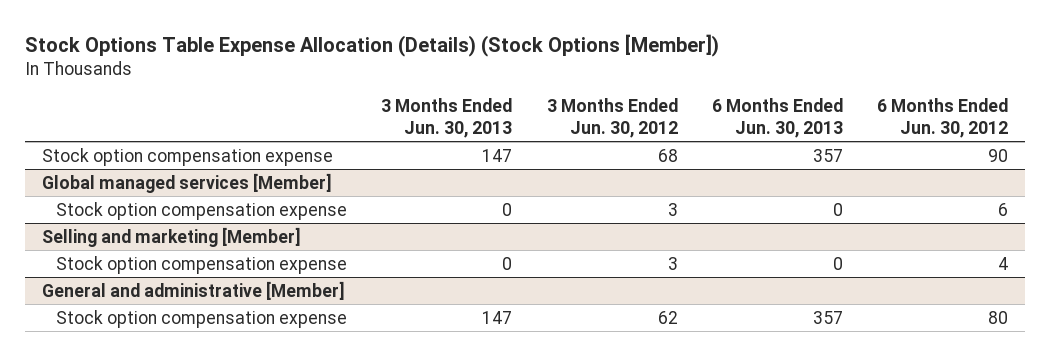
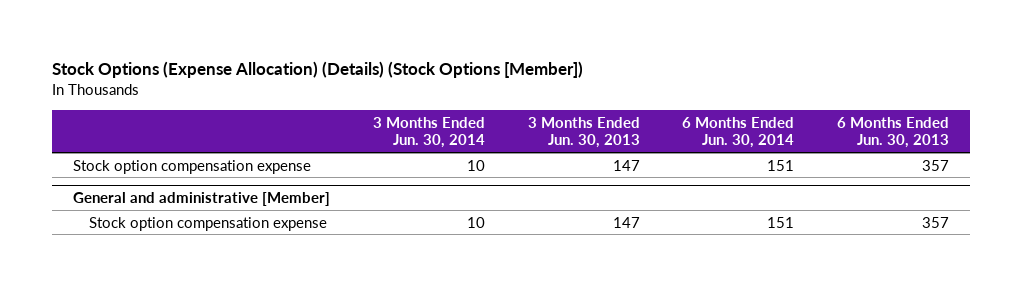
[24,33,719,57] Stock Options Table Expense Allocation (Details) (Stock Options [Member]) -> [51,60,583,78] Stock Options (Expense Allocation) (Details) (Stock Options [Member])
[546,98,678,138] 3 Months Ended Jun. 30, 2012 -> none
[877,98,1009,138] 6 Months Ended Jun. 30, 2012 -> none
none -> [372,116,485,149] 3 Months Ended Jun. 30, 2014
none -> [682,116,795,149] 6 Months Ended Jun. 30, 2014
[42,172,333,193] Global managed services [Member] -> none
[56,201,348,220] Stock option compensation expense -> none
[42,226,302,247] Selling and marketing [Member] -> none
[56,255,348,274] Stock option compensation expense -> none

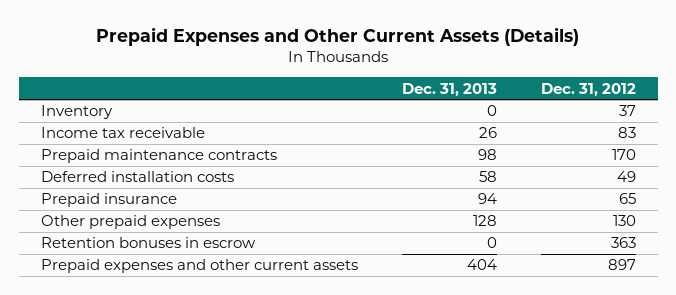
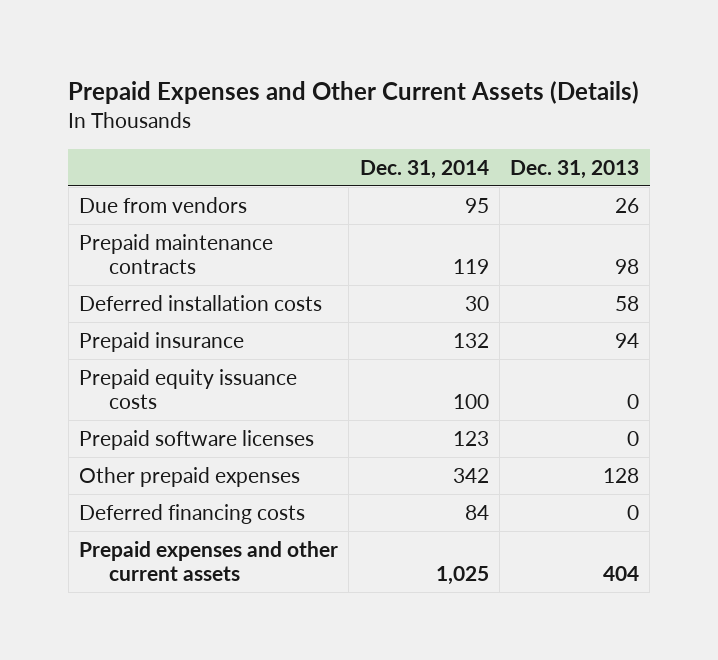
[540,82,636,97] Dec. 31, 2012 -> none
none -> [359,159,489,179] Dec. 31, 2014
[40,105,113,120] Inventory -> none
[40,127,205,139] Income tax receivable -> [79,196,248,213] Due from vendors
none -> [79,368,298,410] Prepaid equity issuance costs
none -> [79,429,315,450] Prepaid software licenses
[40,237,256,249] Retention bonuses in escrow -> [79,503,306,524] Deferred financing costs

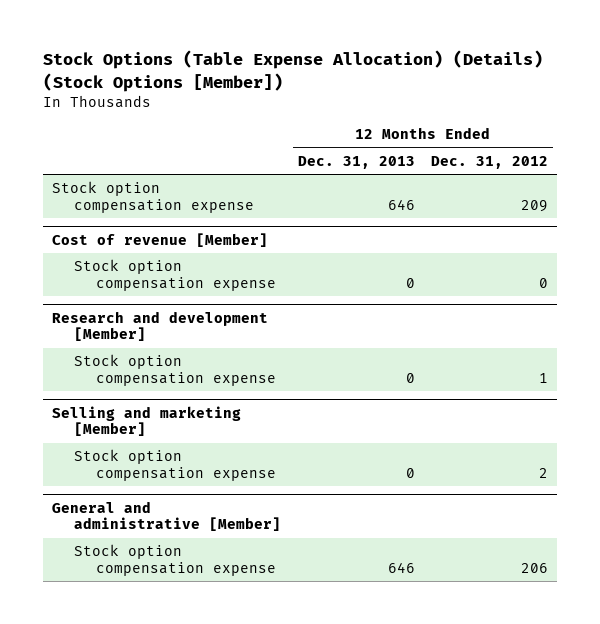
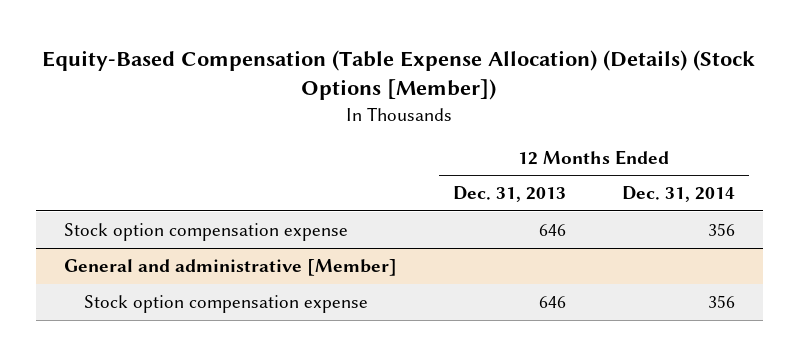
[43,50,544,92] Stock Options (Table Expense Allocation) (Details) (Stock Options [Member]) -> [42,49,756,101] Equity-Based Compensation (Table Expense Allocation) (Details) (Stock Options [Member])
[431,155,549,169] Dec. 31, 2012 -> none
none -> [622,186,736,203] Dec. 31, 2014
[51,232,268,247] Cost of revenue [Member] -> none
[73,259,276,292] Stock option compensation expense -> none
[51,310,268,342] Research and development [Member] -> none
[73,354,276,387] Stock option compensation expense -> none
[51,405,241,437] Selling and marketing [Member] -> none
[73,449,276,482] Stock option compensation expense -> none

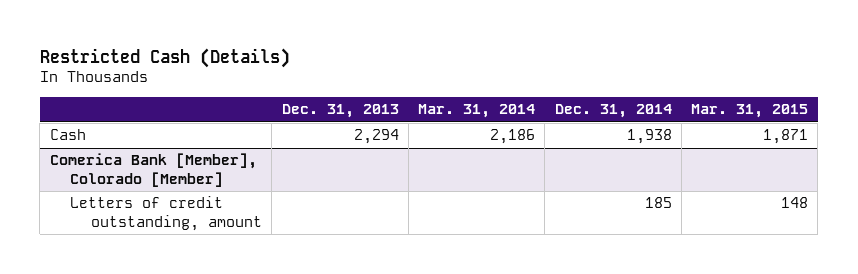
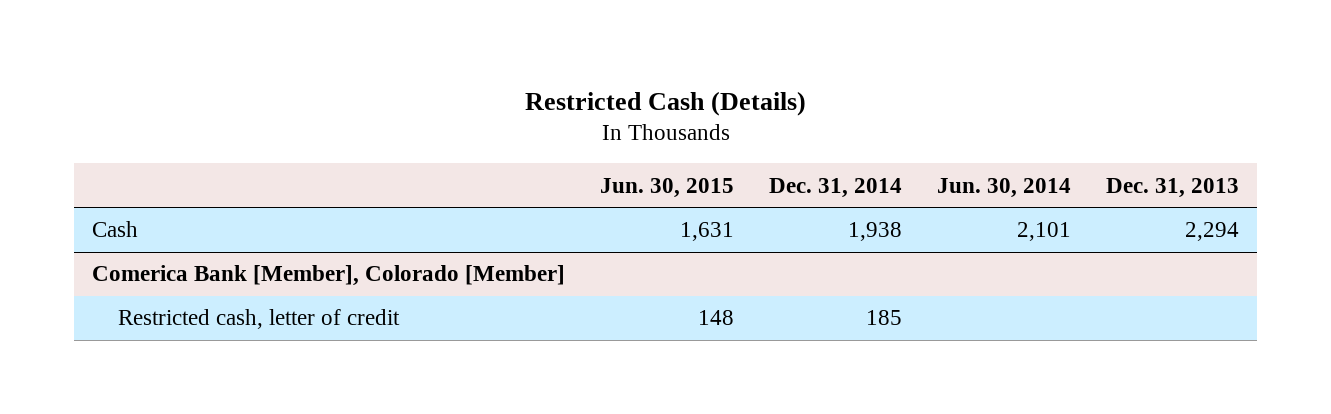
[418,104,536,119] Mar. 31, 2014 -> none
[691,104,809,119] Mar. 31, 2015 -> none
none -> [600,177,735,198] Jun. 30, 2015
none -> [937,177,1072,198] Jun. 30, 2014
[70,196,263,231] Letters of credit outstanding, amount -> [117,309,400,330] Restricted cash, letter of credit

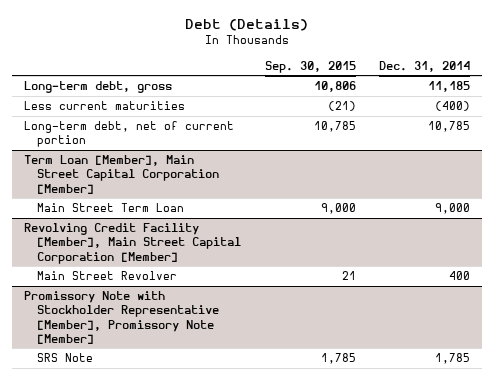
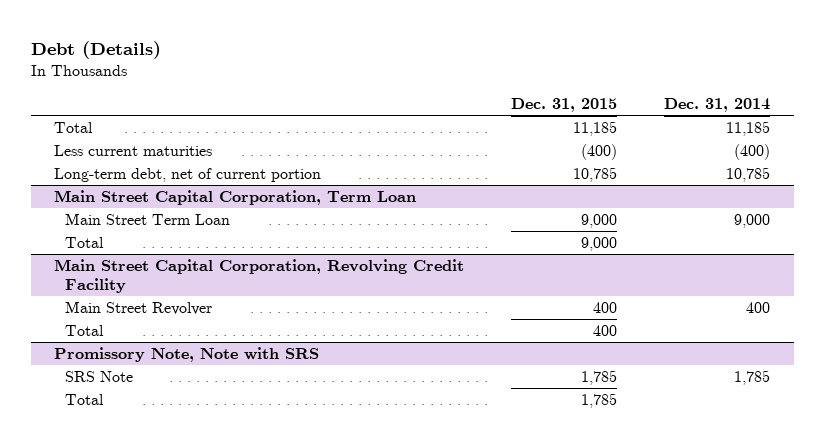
[264,60,356,73] Sep. 30, 2015 -> none
none -> [511,98,618,113] Dec. 31, 2015
[23,81,172,94] Long-term debt, gross -> [54,122,94,134] Total
[23,155,220,194] Term Loan [Member], Main Street Capital Corporation [Member] -> [54,190,417,206] Main Street Capital Corporation, Term Loan
none -> [65,237,105,249] Total
[23,223,242,264] Revolving Credit Facility [Member], Main Street Capital Corporation [Member] -> [54,259,465,293] Main Street Capital Corporation, Revolving Credit Facility
[23,291,220,344] Promissory Note with Stockholder Representative [Member], Promissory Note [Member] -> none
none -> [65,325,105,337] Total
none -> [54,347,320,363] Promissory Note, Note with SRS
none -> [65,394,105,406] Total

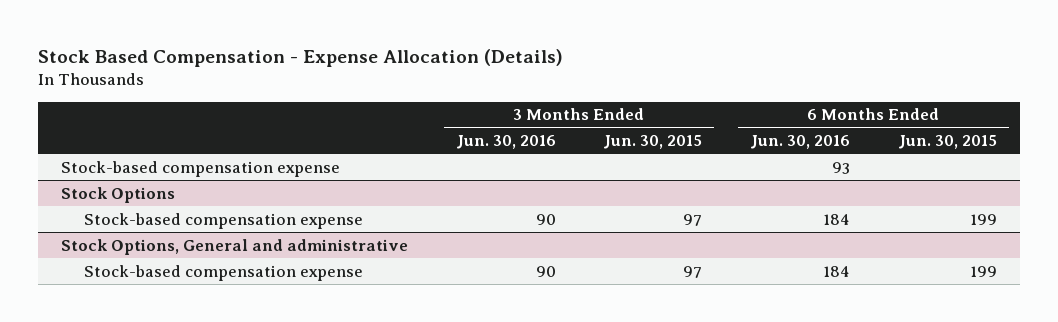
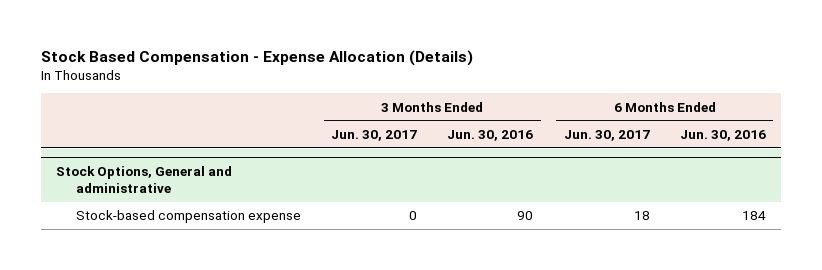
[603,134,703,149] Jun. 30, 2015 -> none
[897,134,997,149] Jun. 30, 2015 -> none
none -> [331,129,418,141] Jun. 30, 2017
none -> [563,129,650,141] Jun. 30, 2017
[61,160,341,177] Stock-based compensation expense -> none
[61,186,176,203] Stock Options -> none
[83,212,363,229] Stock-based compensation expense -> none

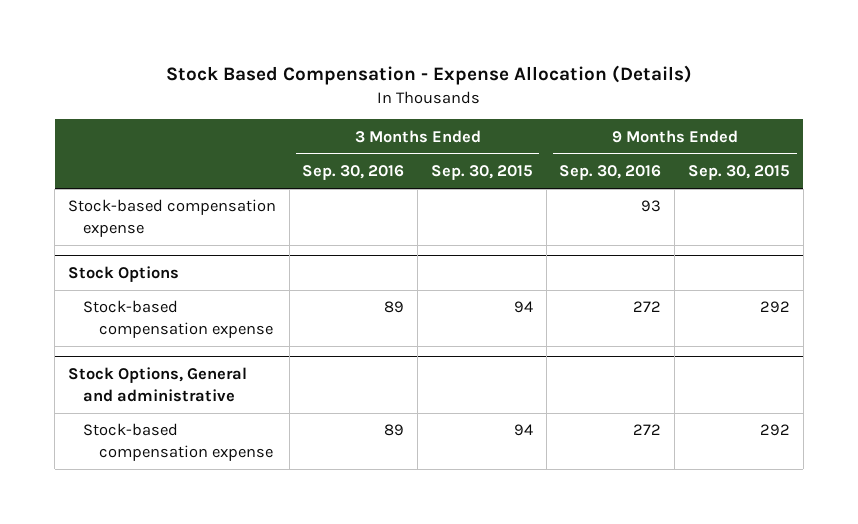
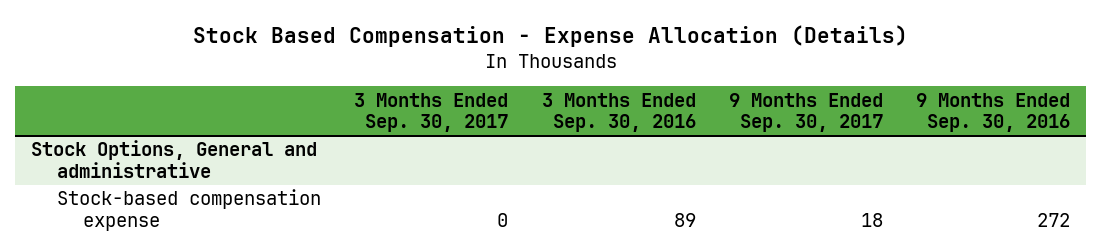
[430,165,533,181] Sep. 30, 2015 -> none
[687,165,790,181] Sep. 30, 2015 -> none
none -> [354,92,509,133] 3 Months Ended Sep. 30, 2017
none -> [728,92,883,133] 9 Months Ended Sep. 30, 2017
[67,199,276,237] Stock-based compensation expense -> none
[67,266,179,283] Stock Options -> none
[83,300,273,338] Stock-based compensation expense -> none

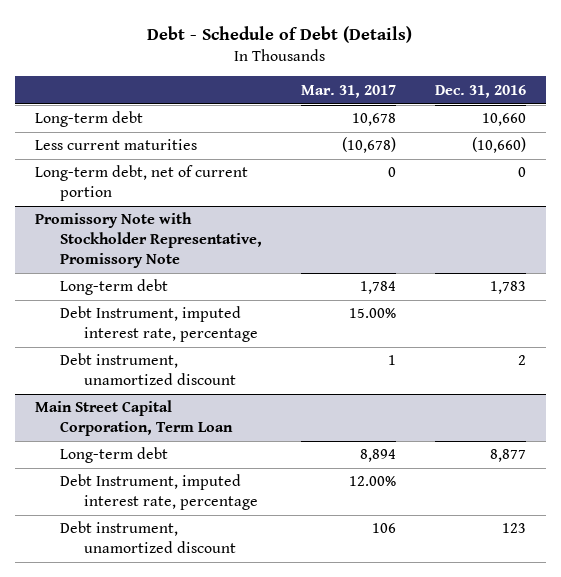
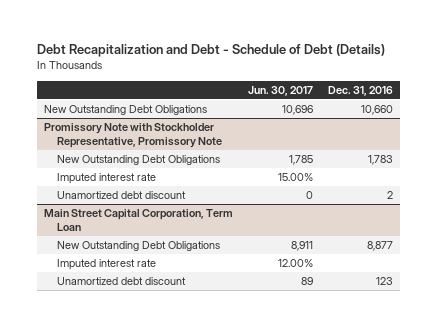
[147,25,413,43] Debt - Schedule of Debt (Details) -> [36,44,385,58] Debt Recapitalization and Debt - Schedule of Debt (Details)
[300,84,396,98] Mar. 31, 2017 -> none
none -> [247,85,313,96] Jun. 30, 2017
[34,139,197,151] Less current maturities -> none
[34,165,248,202] Long-term debt, net of current portion -> none
[34,111,143,128] Long-term debt -> [44,105,208,116] New Outstanding Debt Obligations
[59,279,168,296] Long-term debt -> [57,155,221,166] New Outstanding Debt Obligations
[59,306,259,343] Debt Instrument, imputed interest rate, percentage -> [57,173,157,185] Imputed interest rate
[59,353,237,386] Debt instrument, unamortized discount -> [57,191,187,200] Unamortized debt discount
[59,447,168,464] Long-term debt -> [57,241,221,252] New Outstanding Debt Obligations
[59,474,259,511] Debt Instrument, imputed interest rate, percentage -> [57,259,157,271] Imputed interest rate
[59,521,237,554] Debt instrument, unamortized discount -> [57,277,187,286] Unamortized debt discount

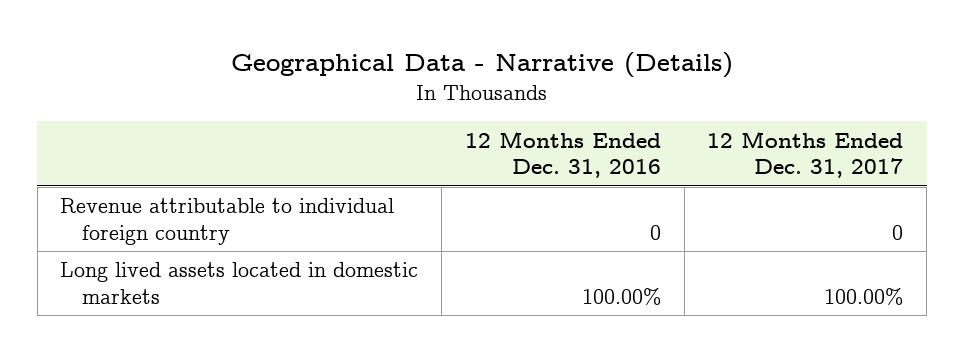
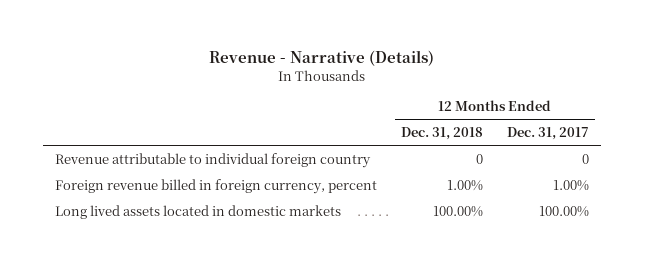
[230,51,733,78] Geographical Data - Narrative (Details) -> [209,50,435,67] Revenue - Narrative (Details)
[464,130,661,179] 12 Months Ended Dec. 31, 2016 -> none
none -> [401,127,484,141] Dec. 31, 2018
none -> [55,178,378,194] Foreign revenue billed in foreign currency, percent

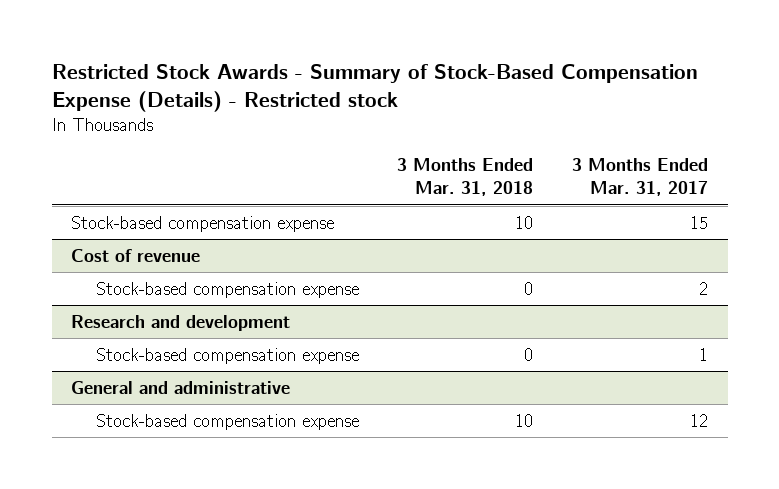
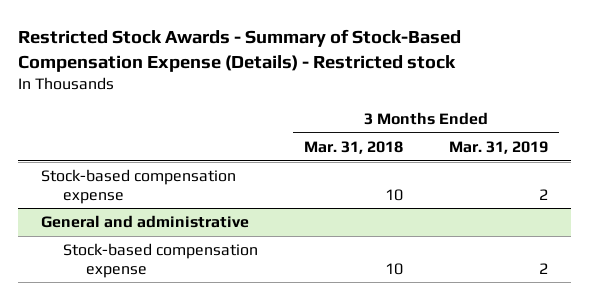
[572,158,709,197] 3 Months Ended Mar. 31, 2017 -> none
none -> [448,140,548,154] Mar. 31, 2019
[70,248,200,262] Cost of revenue -> none
[95,281,359,298] Stock-based compensation expense -> none
[70,314,290,331] Research and development -> none
[95,347,359,364] Stock-based compensation expense -> none

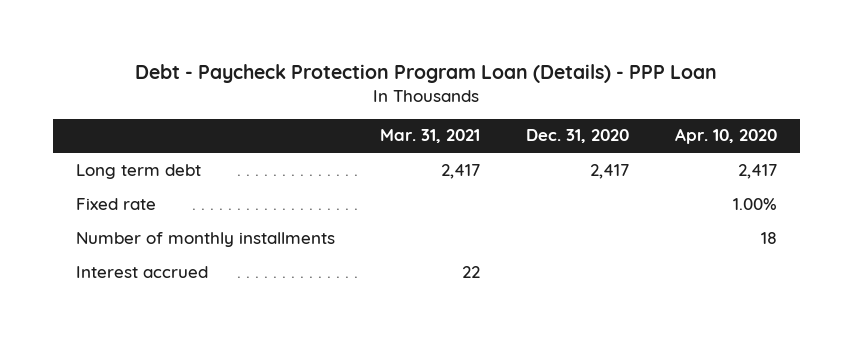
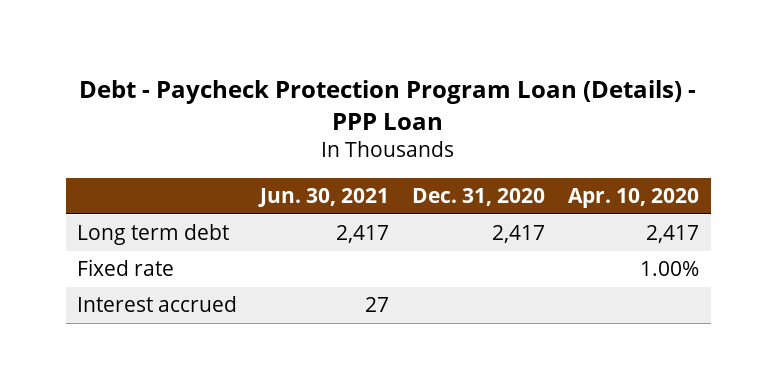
[380,129,481,144] Mar. 31, 2021 -> none
none -> [258,188,390,208] Jun. 30, 2021
[75,231,335,247] Number of monthly installments -> none

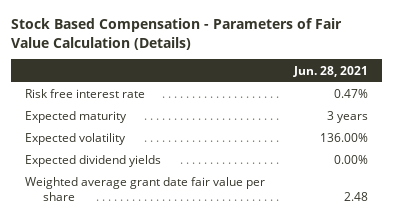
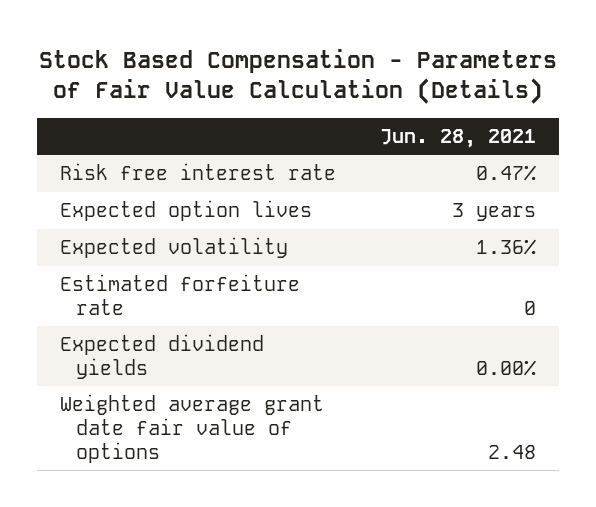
[25,111,128,124] Expected maturity -> [59,200,312,222] Expected option lives
[319,133,368,143] 136.00% -> [476,239,537,256] 1.36%
none -> [59,274,300,316] Estimated forfeiture rate
[25,177,266,201] Weighted average grant date fair value per share -> [59,394,324,464] Weighted average grant date fair value of options

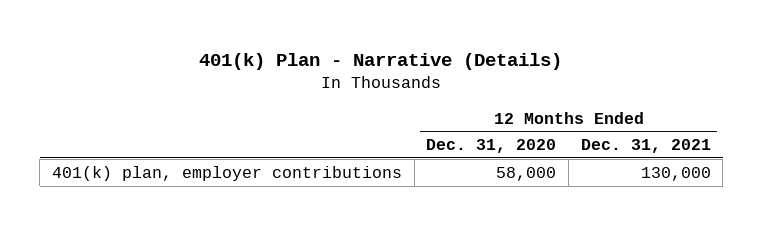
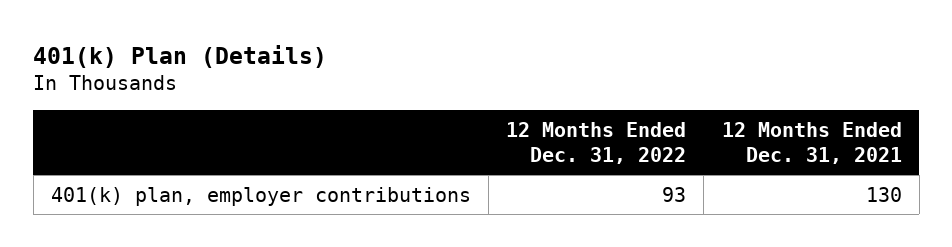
[199,52,563,70] 401(k) Plan - Narrative (Details) -> [33,44,328,68] 401(k) Plan (Details)
[426,139,557,154] Dec. 31, 2020 -> none
none -> [506,122,687,164] 12 Months Ended Dec. 31, 2022
[640,166,711,181] 130,000 -> [865,186,902,202] 130

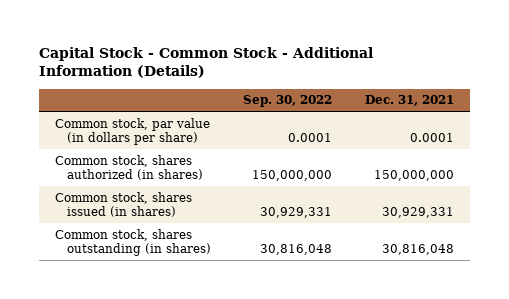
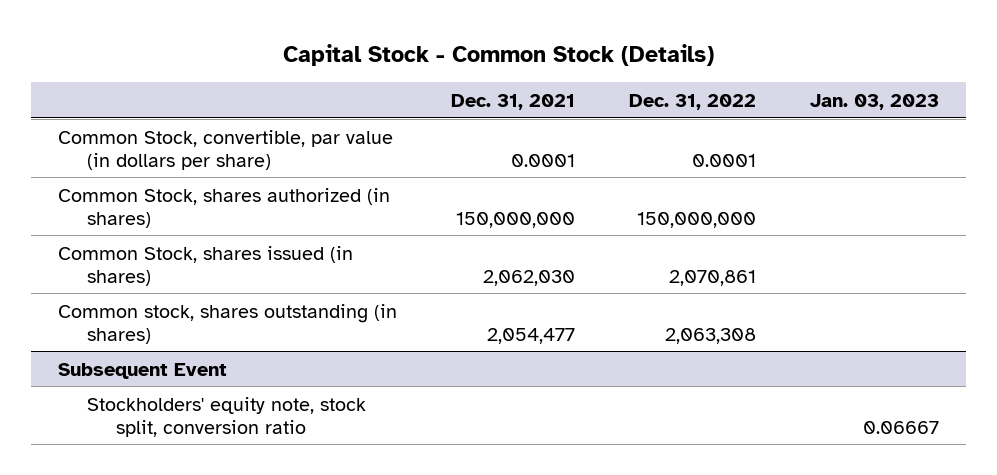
[38,46,373,79] Capital Stock - Common Stock - Additional Information (Details) -> [282,44,714,67] Capital Stock - Common Stock (Details)
[243,95,333,108] Sep. 30, 2022 -> none
none -> [629,93,757,110] Dec. 31, 2022
none -> [810,93,940,110] Jan. 03, 2023
[54,117,210,145] Common stock, par value (in dollars per share) -> [58,129,394,170] Common Stock, convertible, par value (in dollars per share)
[54,154,204,180] Common stock, shares authorized (in shares) -> [58,187,391,228] Common Stock, shares authorized (in shares)
[54,191,192,217] Common stock, shares issued (in shares) -> [58,245,354,286] Common Stock, shares issued (in shares)
[381,206,454,218] 30,929,331 -> [483,269,576,286] 2,062,030
[381,243,454,255] 30,816,048 -> [487,327,576,344] 2,054,477
none -> [58,362,228,379] Subsequent Event
none -> [87,396,367,437] Stockholders' equity note, stock split, conversion ratio

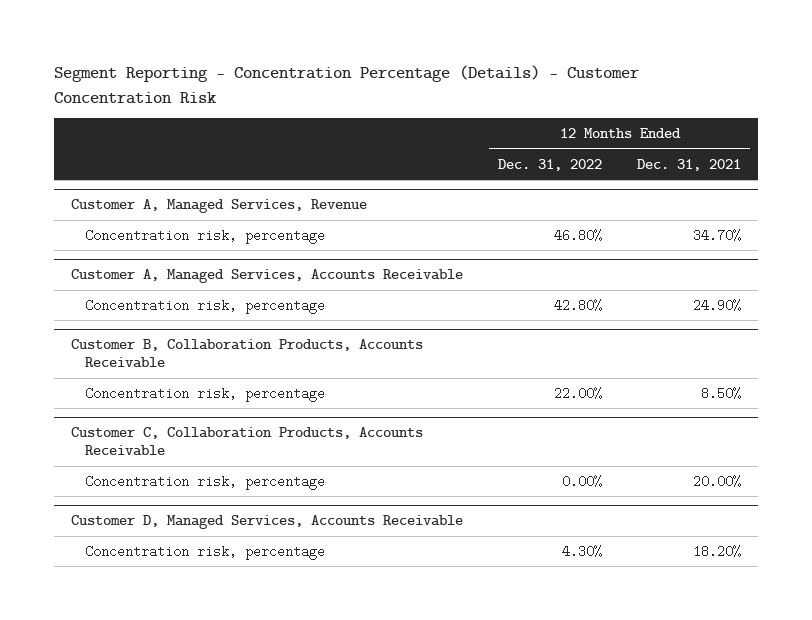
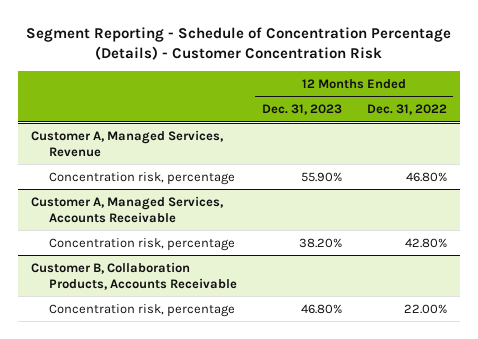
[53,65,639,104] Segment Reporting - Concentration Percentage (Details) - Customer Concentration Risk -> [25,27,451,61] Segment Reporting - Schedule of Concentration Percentage (Details) - Customer Concentration Risk
[636,158,741,171] Dec. 31, 2021 -> none
none -> [261,104,342,116] Dec. 31, 2023
[71,427,424,457] Customer C, Collaboration Products, Accounts Receivable -> none
[84,475,325,491] Concentration risk, percentage -> none
[71,515,464,530] Customer D, Managed Services, Accounts Receivable -> none
[84,545,325,561] Concentration risk, percentage -> none

